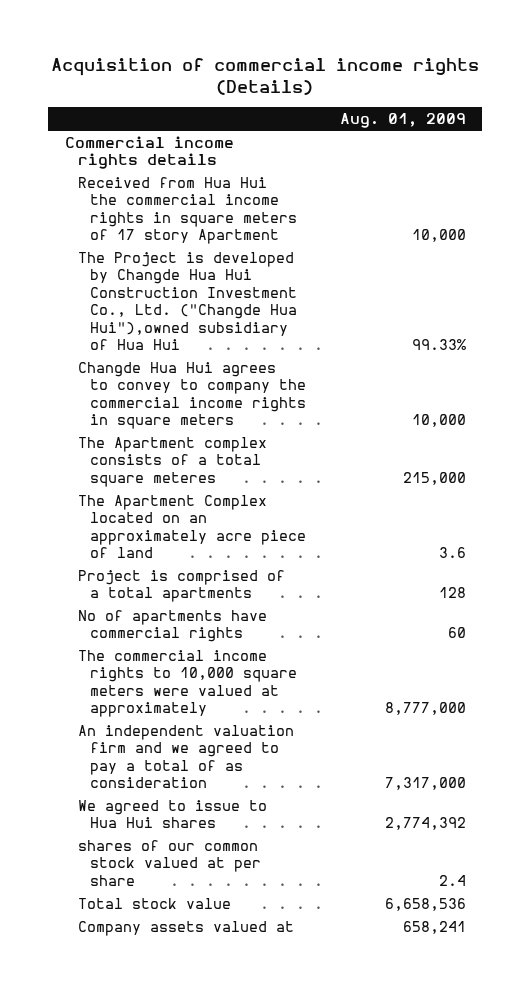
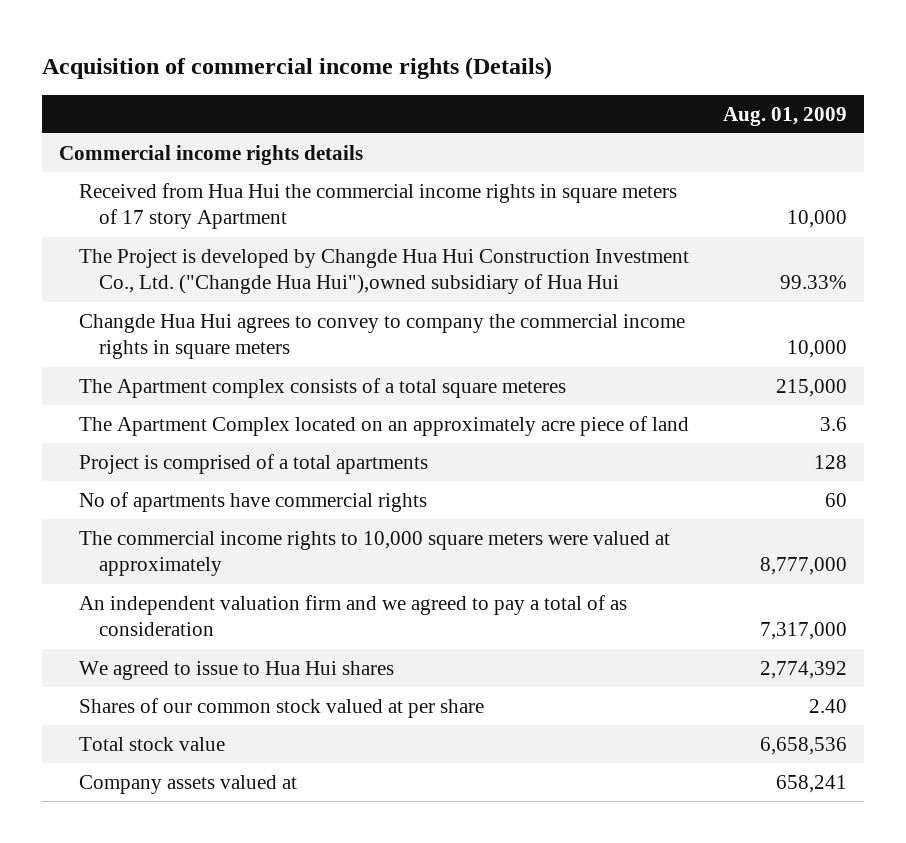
[77,839,262,886] shares of our common stock valued at per share -> [78,697,484,718] Shares of our common stock valued at per share
[438,874,466,886] 2.4 -> [808,698,847,713] 2.40

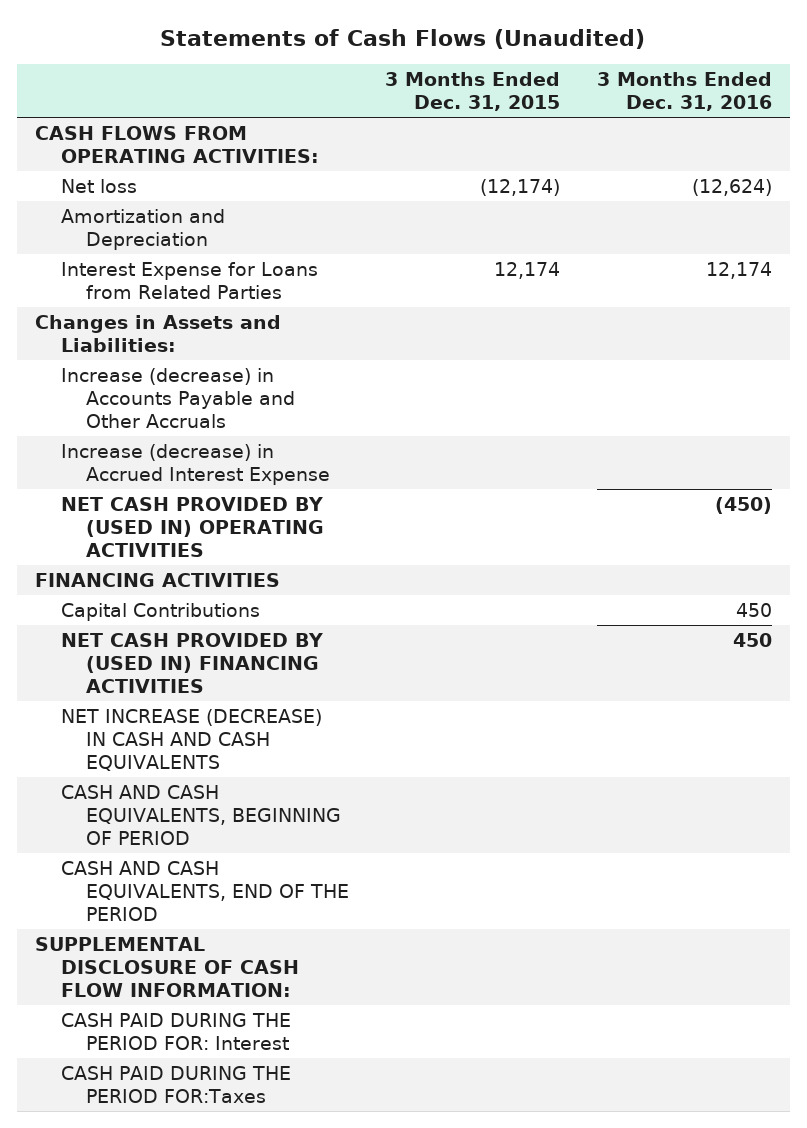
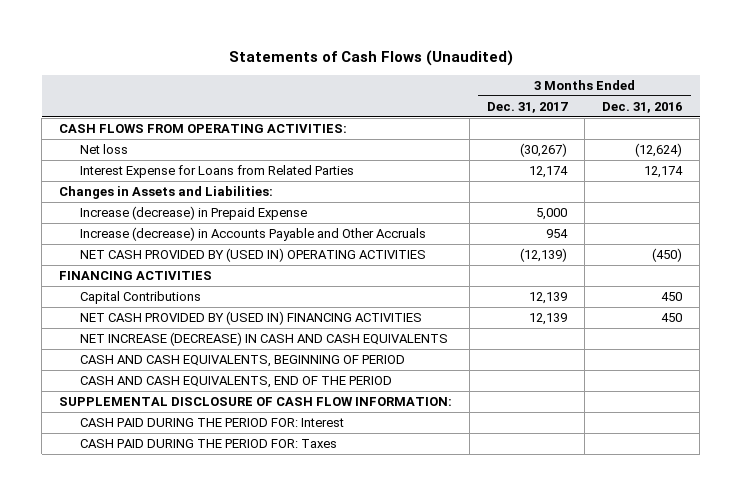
[385,72,561,112] 3 Months Ended Dec. 31, 2015 -> none
none -> [487,101,569,113] Dec. 31, 2017
[60,208,225,250] Amortization and Depreciation -> none
none -> [79,206,307,221] Increase (decrease) in Prepaid Expense
[60,443,331,485] Increase (decrease) in Accrued Interest Expense -> none
[60,1065,291,1103] CASH PAID DURING THE PERIOD FOR:Taxes -> [79,439,337,449] CASH PAID DURING THE PERIOD FOR: Taxes

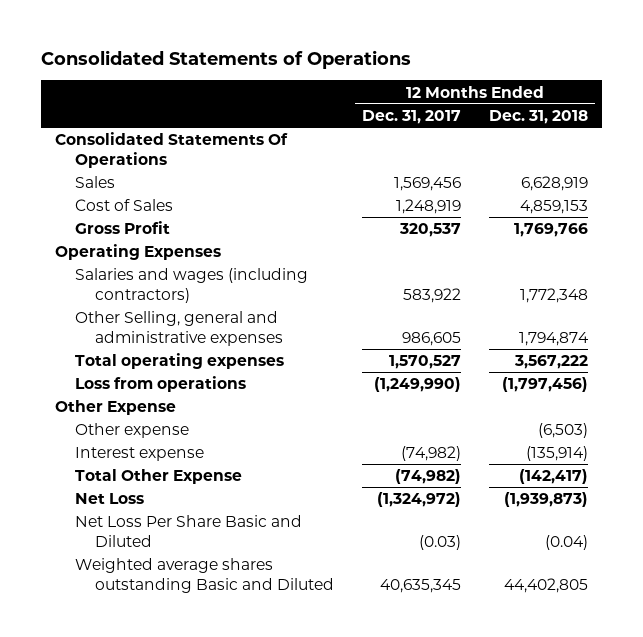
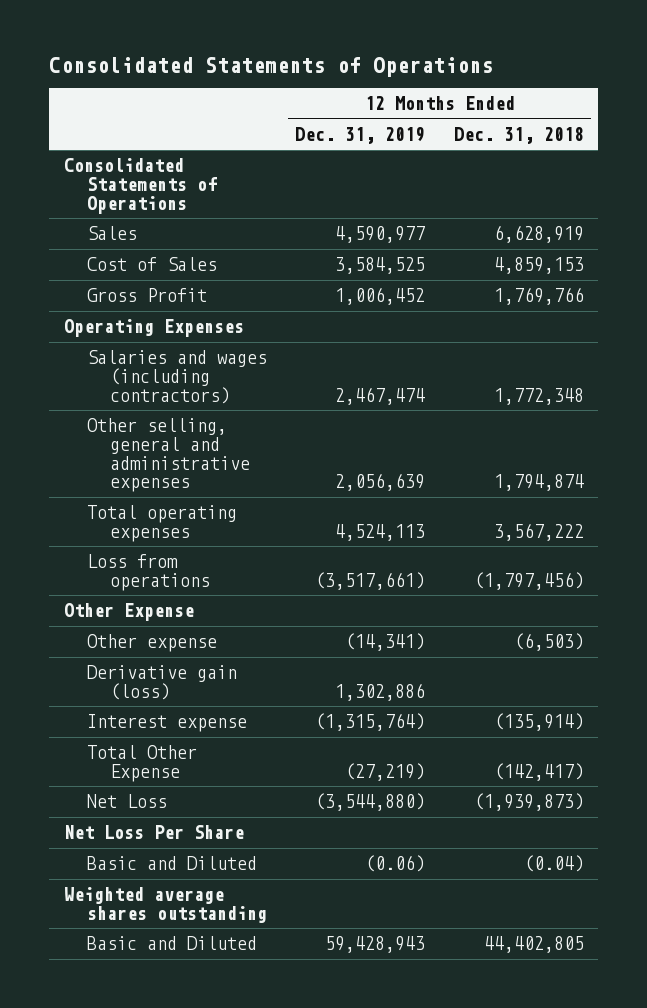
[362,110,462,125] Dec. 31, 2017 -> none
none -> [295,127,426,145] Dec. 31, 2019
[55,132,289,168] Consolidated Statements Of Operations -> [63,158,217,214] Consolidated Statements of Operations
[75,311,284,346] Other Selling, general and administrative expenses -> [86,418,250,493] Other selling, general and administrative expenses
none -> [86,665,237,700] Derivative gain (loss)
none -> [63,825,244,840] Net Loss Per Share
[75,515,303,547] Net Loss Per Share Basic and Diluted -> [86,856,257,871] Basic and Diluted
none -> [63,887,267,923] Weighted average shares outstanding
[75,558,335,593] Weighted average shares outstanding Basic and Diluted -> [86,936,257,951] Basic and Diluted

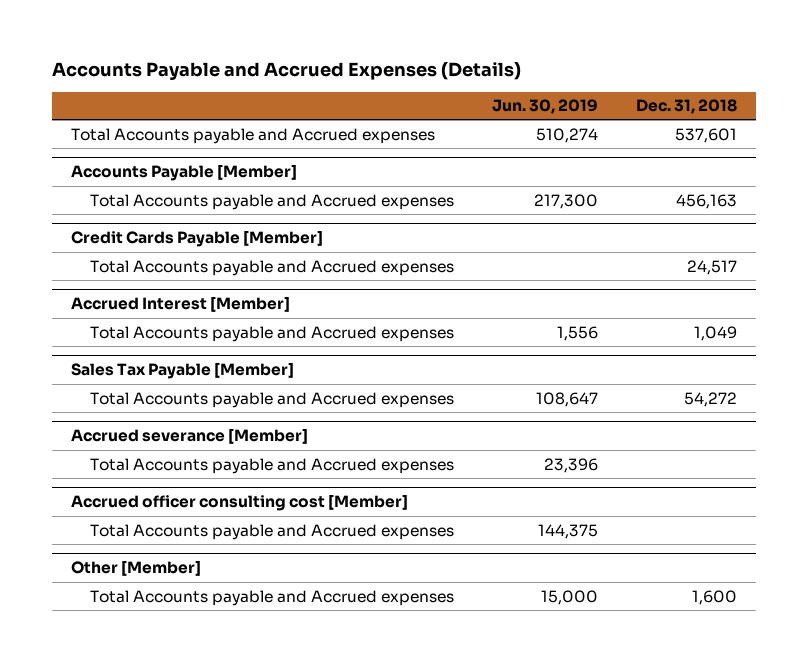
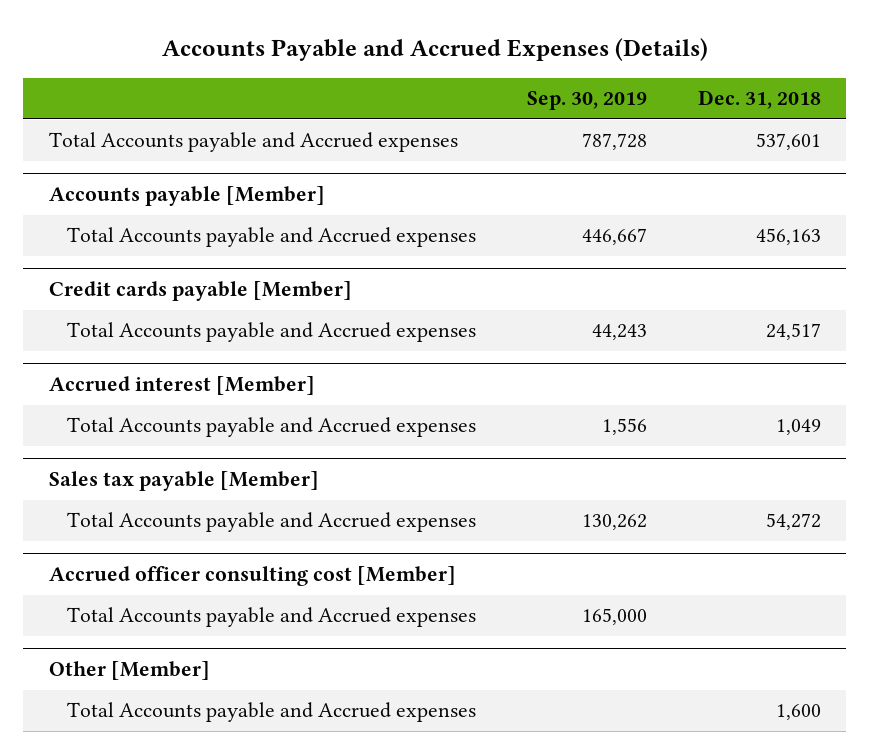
[491,99,598,115] Jun. 30, 2019 -> none
none -> [526,91,647,111] Sep. 30, 2019
[70,164,297,182] Accounts Payable [Member] -> [48,186,325,207] Accounts payable [Member]
[70,230,323,248] Credit Cards Payable [Member] -> [48,281,352,302] Credit cards payable [Member]
[70,296,290,313] Accrued Interest [Member] -> [48,376,315,396] Accrued interest [Member]
[70,362,294,380] Sales Tax Payable [Member] -> [48,471,319,492] Sales tax payable [Member]
[70,428,308,445] Accrued severance [Member] -> none
[89,457,454,474] Total Accounts payable and Accrued expenses -> none

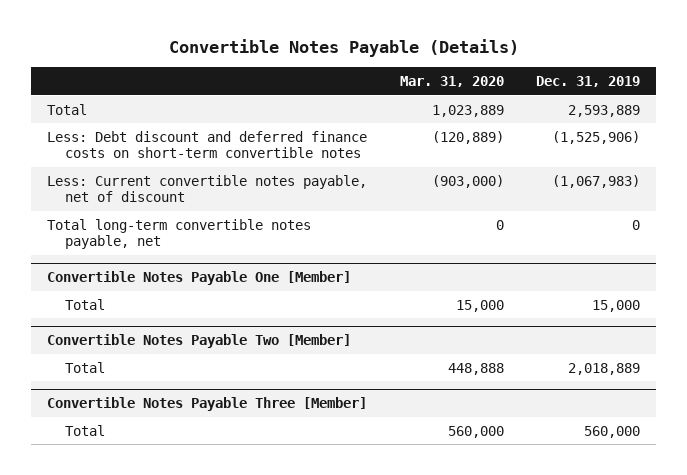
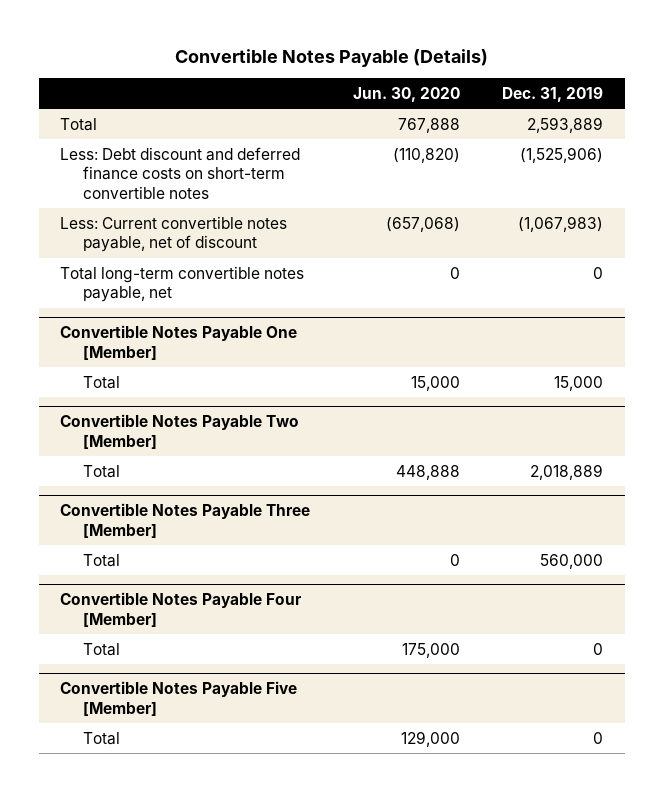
[399,76,504,88] Mar. 31, 2020 -> none
none -> [352,87,460,103] Jun. 30, 2020
none -> [60,592,303,627] Convertible Notes Payable Four [Member]
none -> [83,642,121,656] Total
none -> [60,681,298,716] Convertible Notes Payable Five [Member]
none -> [83,731,121,745] Total

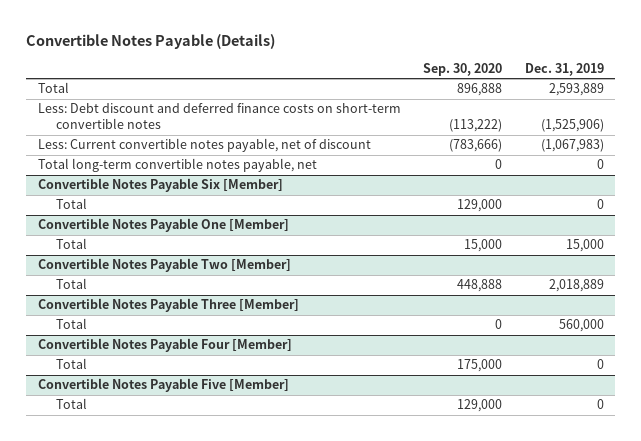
[352,87,460,103] Jun. 30, 2020 -> none
none -> [423,62,503,76] Sep. 30, 2020
none -> [37,178,283,193] Convertible Notes Payable Six [Member]
none -> [55,198,87,210] Total

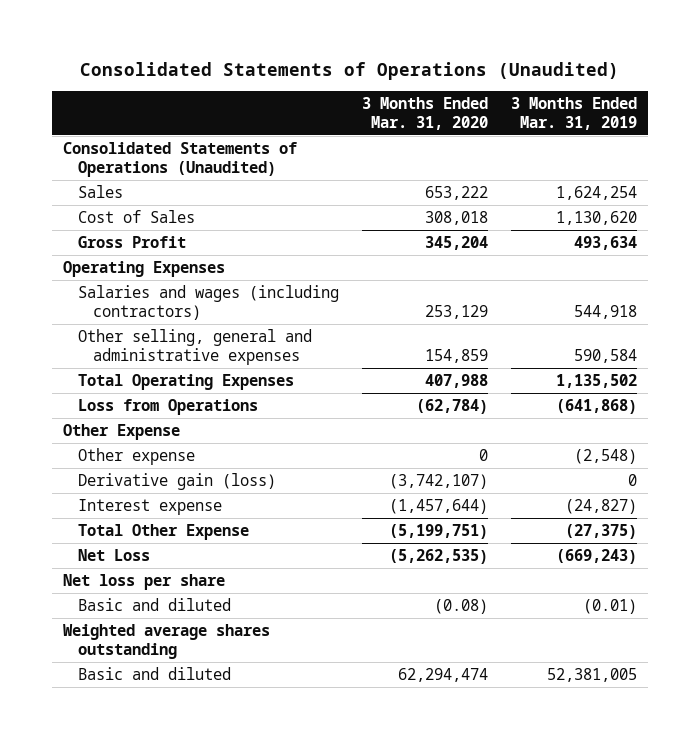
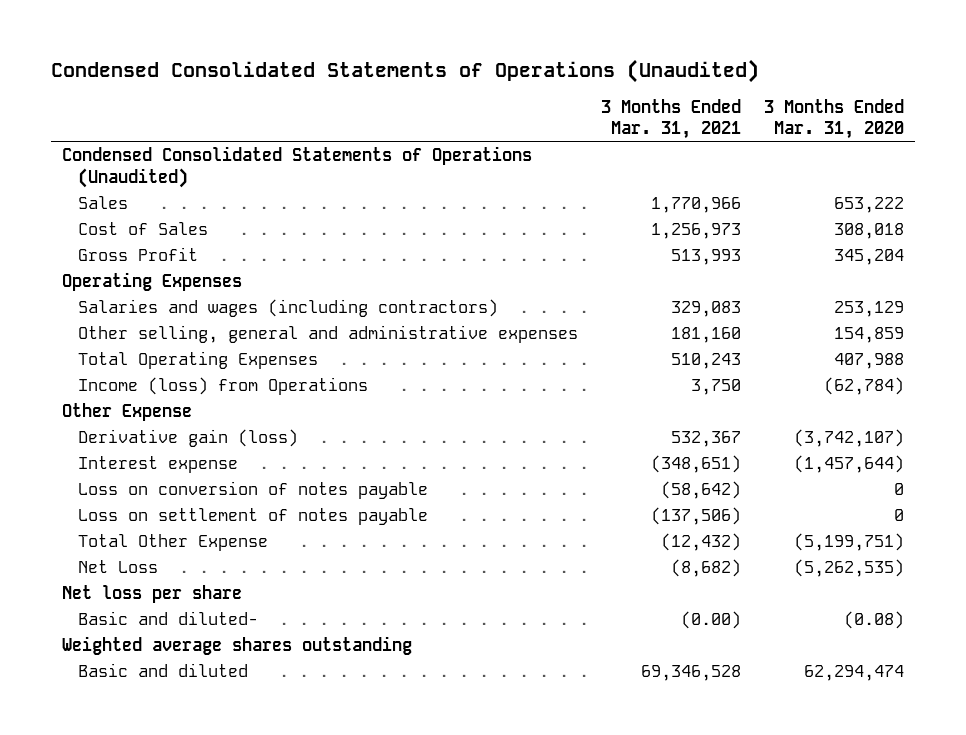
[80,61,620,80] Consolidated Statements of Operations (Unaudited) -> [50,58,759,83] Condensed Consolidated Statements of Operations (Unaudited)
[510,97,637,131] 3 Months Ended Mar. 31, 2019 -> none
none -> [600,98,741,140] 3 Months Ended Mar. 31, 2021
[63,141,298,177] Consolidated Statements of Operations (Unaudited) -> [62,145,533,188] Condensed Consolidated Statements of Operations (Unaudited)
[78,398,259,415] Loss from Operations -> [77,376,368,395] Income (loss) from Operations
[78,447,196,465] Other expense -> none
none -> [77,480,428,499] Loss on conversion of notes payable
none -> [77,507,428,525] Loss on settlement of notes payable
[78,597,232,611] Basic and diluted -> [77,610,258,625] Basic and diluted-

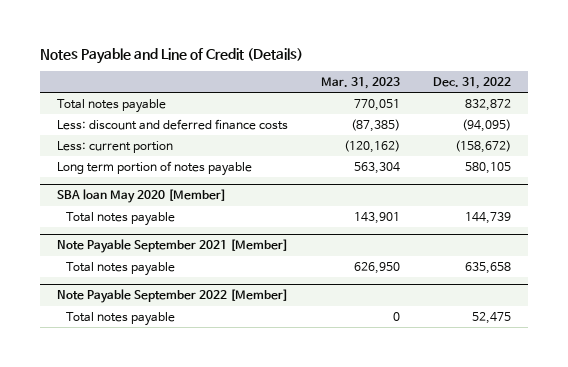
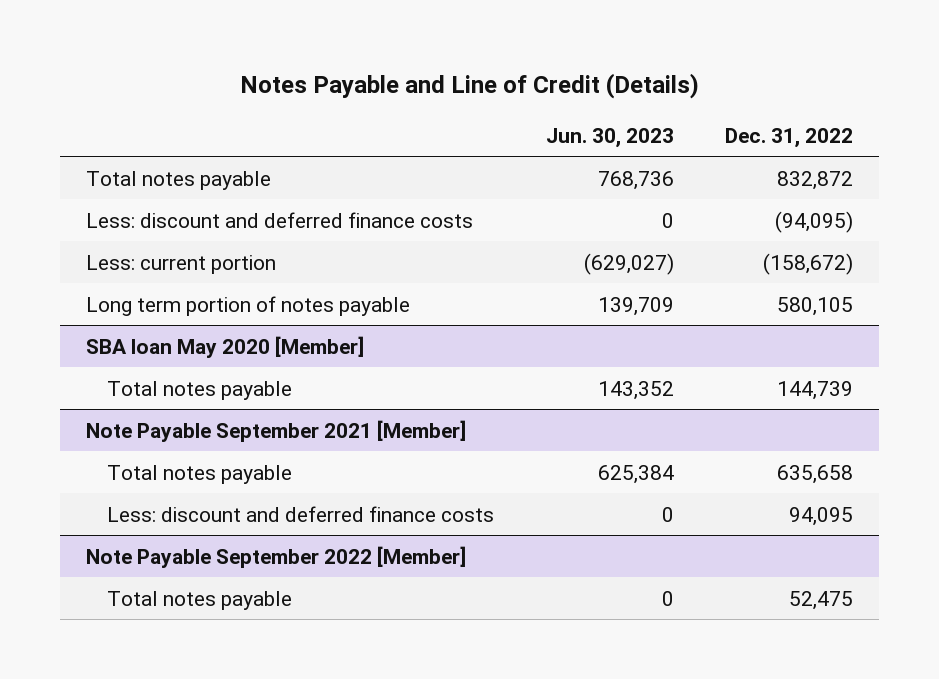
[321,76,401,89] Mar. 31, 2023 -> none
none -> [545,127,674,148] Jun. 30, 2023
none -> [107,505,495,522] Less: discount and deferred finance costs

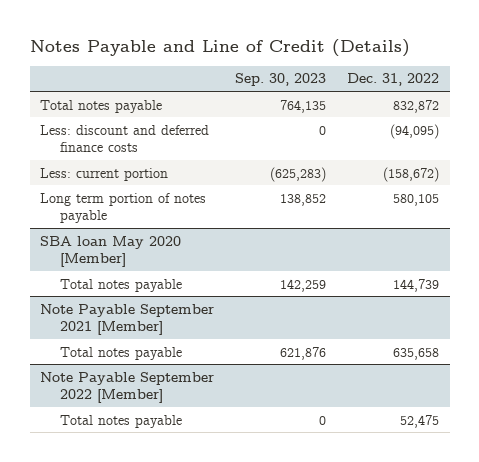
[545,127,674,148] Jun. 30, 2023 -> none
none -> [235,73,327,87] Sep. 30, 2023
[107,505,495,522] Less: discount and deferred finance costs -> none

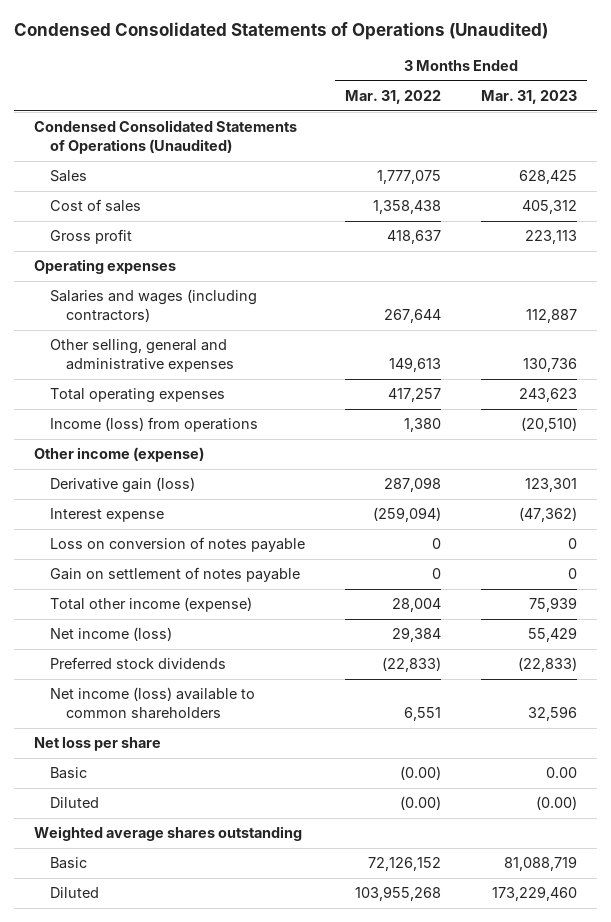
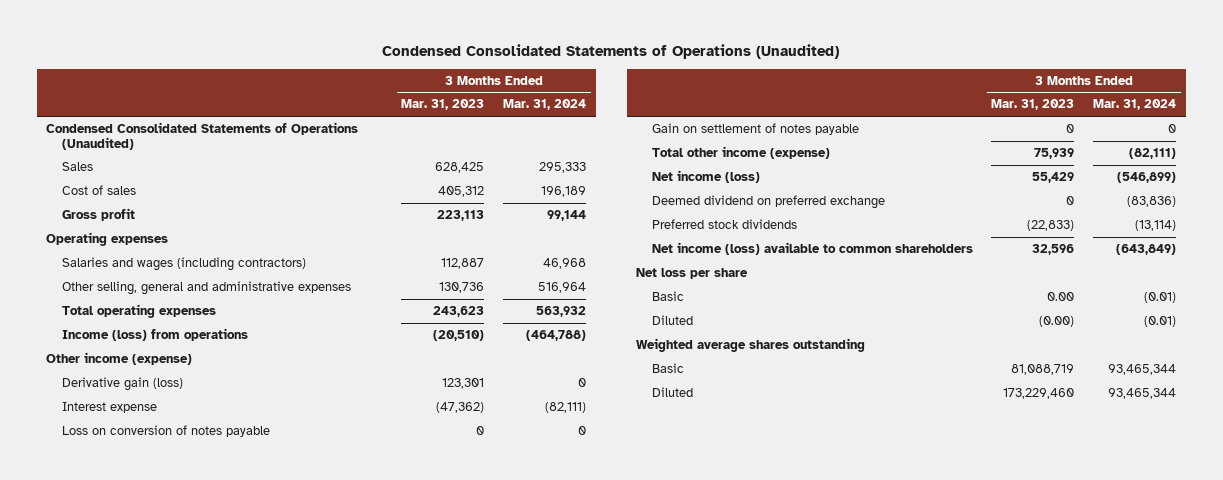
[344,90,441,105] Mar. 31, 2022 -> none
none -> [503,99,587,111] Mar. 31, 2024
none -> [651,195,885,210] Deemed dividend on preferred exchange

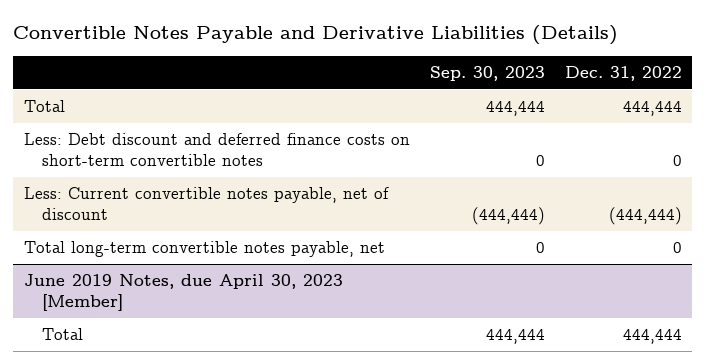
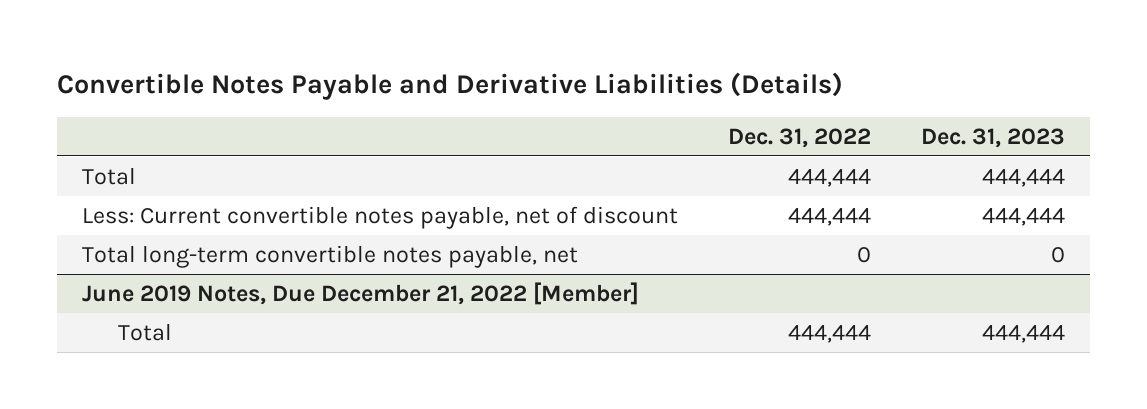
[429,66,545,82] Sep. 30, 2023 -> none
none -> [921,127,1066,148] Dec. 31, 2023
[23,133,410,167] Less: Debt discount and deferred finance costs on short-term convertible notes -> none
[609,207,683,226] (444,444) -> [788,207,872,226] 444,444
[23,274,343,312] June 2019 Notes, due April 30, 2023 [Member] -> [82,281,640,305] June 2019 Notes, Due December 21, 2022 [Member]

